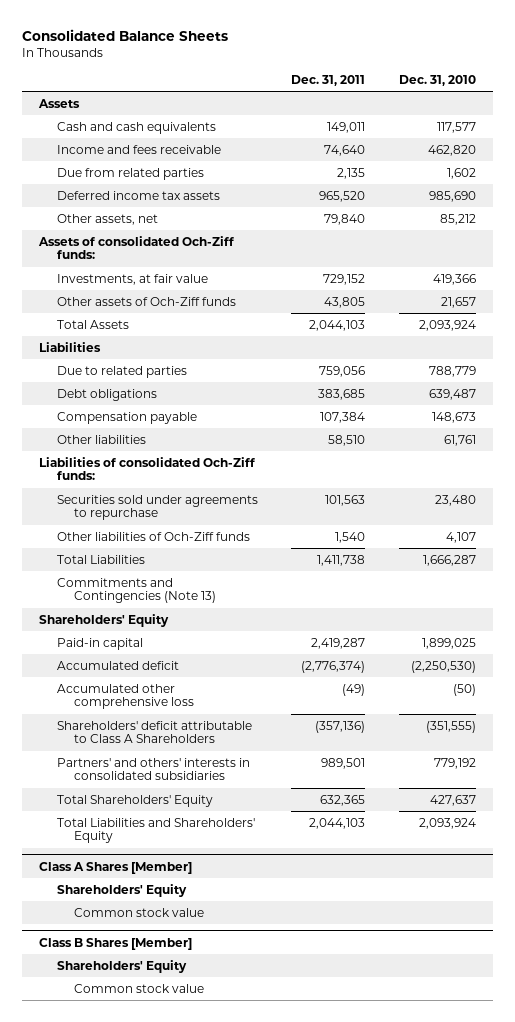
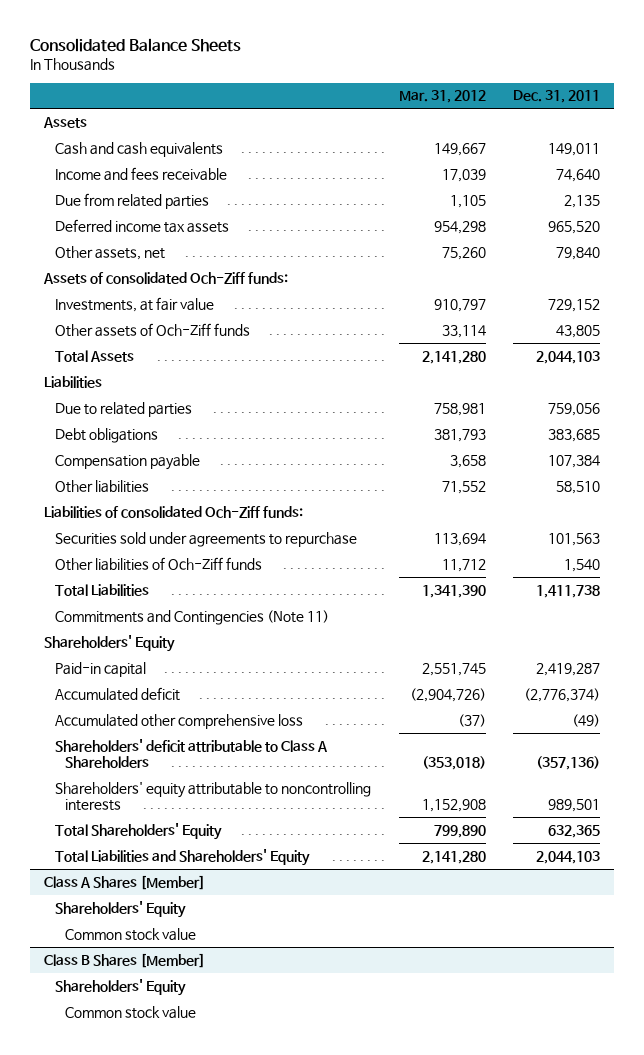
[398,75,476,87] Dec. 31, 2010 -> none
none -> [398,90,486,104] Mar. 31, 2012
[56,577,217,604] Commitments and Contingencies (Note 13) -> [54,609,329,625] Commitments and Contingencies (Note 11)
[56,757,250,781] Partners' and others' interests in consolidated subsidiaries -> [54,781,371,811] Shareholders' equity attributable to noncontrolling interests

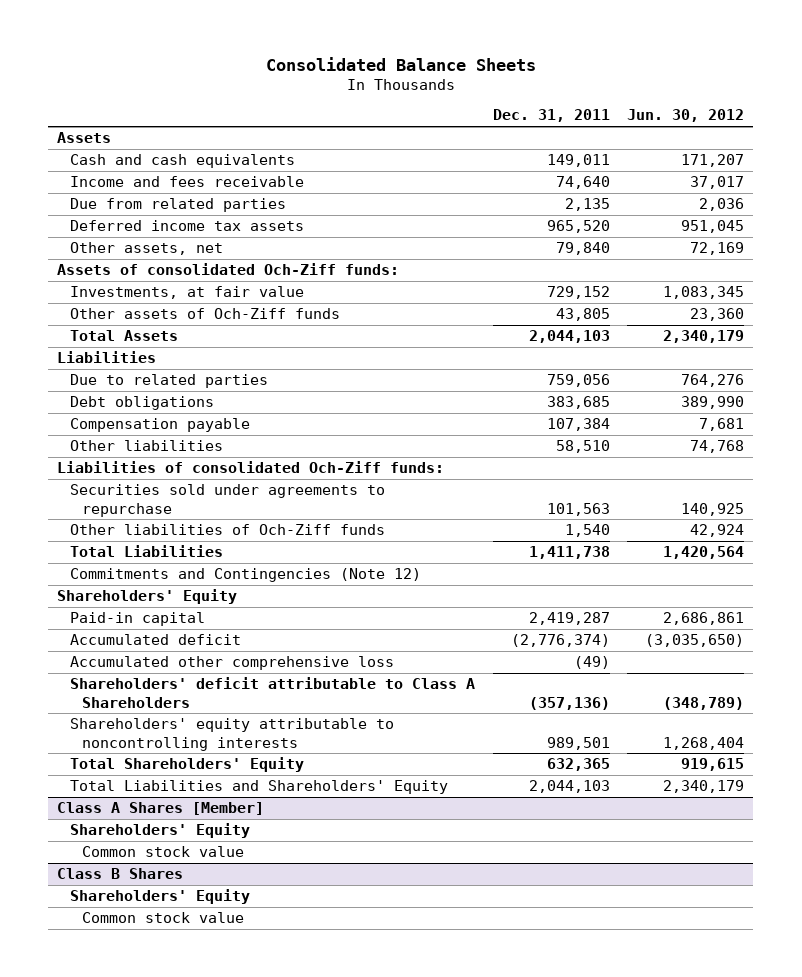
[398,90,486,104] Mar. 31, 2012 -> none
none -> [627,109,745,123] Jun. 30, 2012
[54,609,329,625] Commitments and Contingencies (Note 11) -> [69,568,421,583] Commitments and Contingencies (Note 12)
[44,952,206,968] Class B Shares [Member] -> [57,868,184,880] Class B Shares

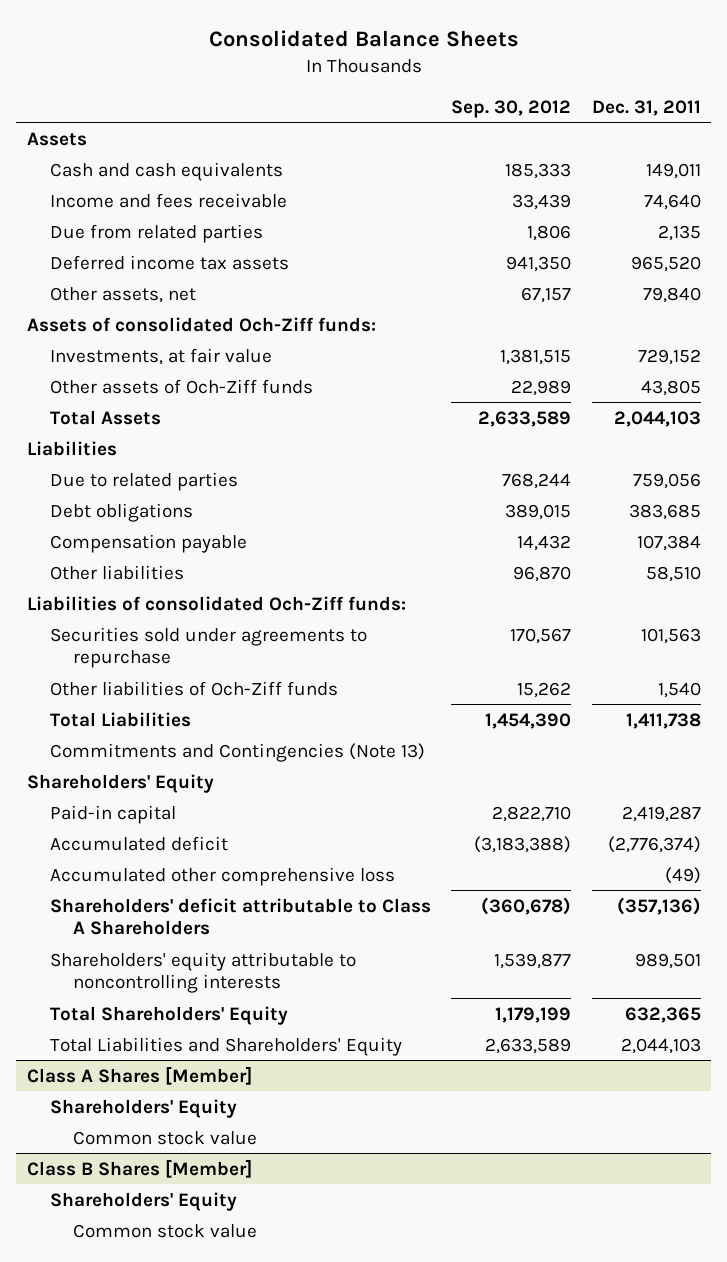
[627,109,745,123] Jun. 30, 2012 -> none
none -> [451,99,572,118] Sep. 30, 2012
[69,568,421,583] Commitments and Contingencies (Note 12) -> [49,742,425,762] Commitments and Contingencies (Note 13)
[57,868,184,880] Class B Shares -> [26,1158,252,1178] Class B Shares [Member]

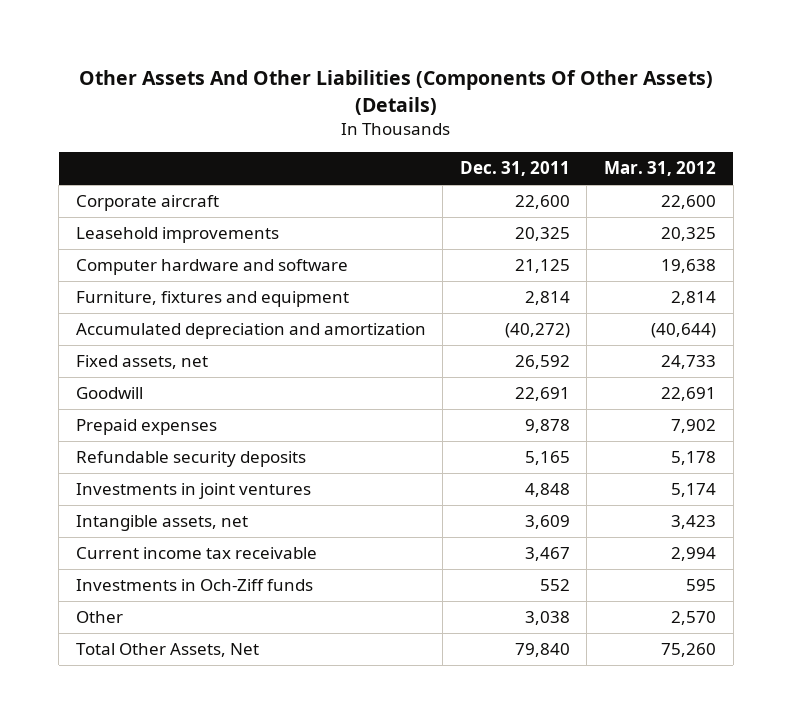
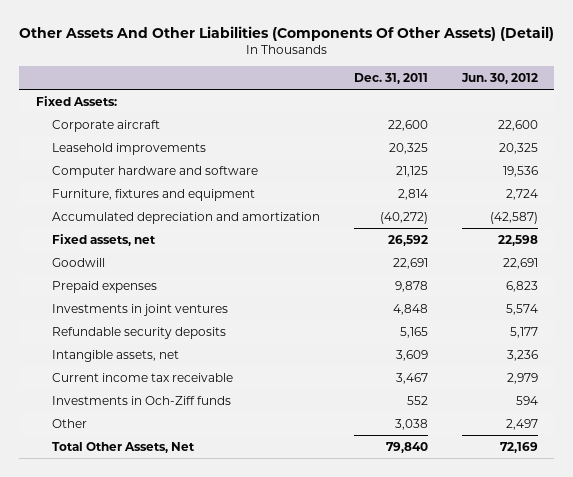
[78,70,713,115] Other Assets And Other Liabilities (Components Of Other Assets) (Details) -> [18,25,554,41] Other Assets And Other Liabilities (Components Of Other Assets) (Detail)
[604,161,717,177] Mar. 31, 2012 -> none
none -> [460,72,538,84] Jun. 30, 2012
none -> [35,95,117,106] Fixed Assets:
[75,451,306,468] Refundable security deposits -> [51,326,226,339] Refundable security deposits

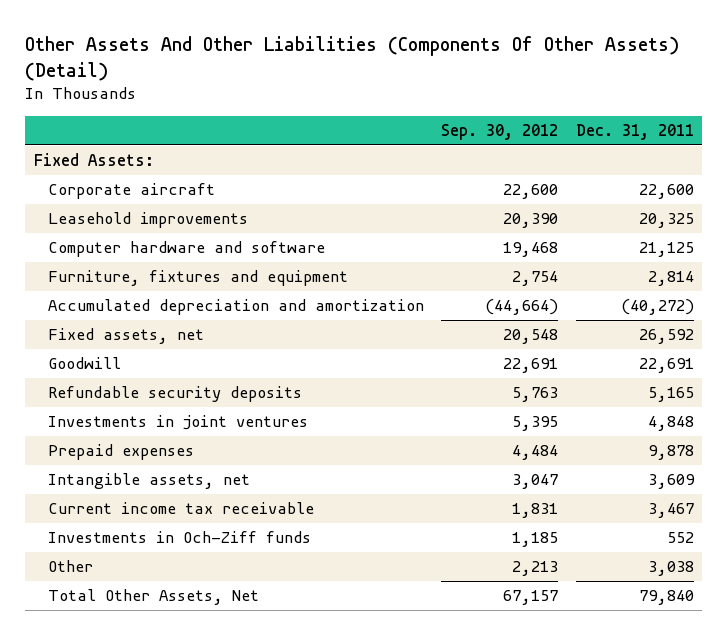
[460,72,538,84] Jun. 30, 2012 -> none
none -> [441,124,559,141] Sep. 30, 2012
[51,303,228,316] Investments in joint ventures -> [47,415,308,431] Investments in joint ventures
[51,280,157,293] Prepaid expenses -> [47,444,194,461] Prepaid expenses

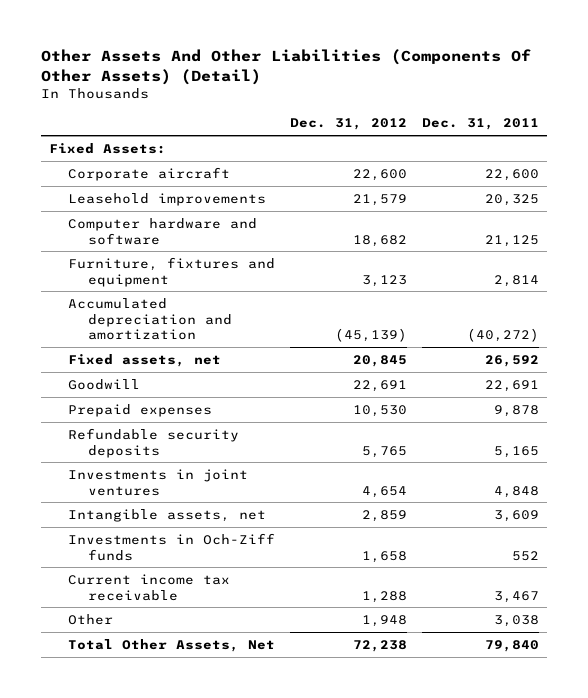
[441,124,559,141] Sep. 30, 2012 -> none
none -> [290,118,408,131] Dec. 31, 2012
[47,444,194,461] Prepaid expenses -> [68,403,213,417] Prepaid expenses
[47,502,314,515] Current income tax receivable -> [68,573,231,601] Current income tax receivable

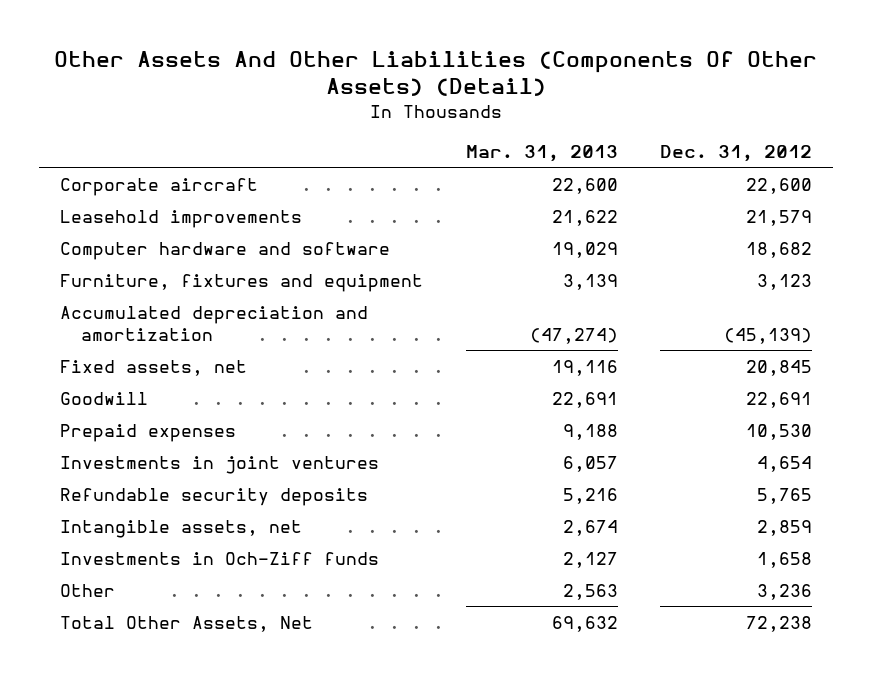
[422,118,540,131] Dec. 31, 2011 -> none
none -> [465,145,618,163] Mar. 31, 2013
[48,142,166,154] Fixed Assets: -> none
[68,427,240,458] Refundable security deposits -> [60,487,369,506] Refundable security deposits
[68,573,231,601] Current income tax receivable -> none
[362,614,408,627] 1,948 -> [757,583,813,600] 3,236

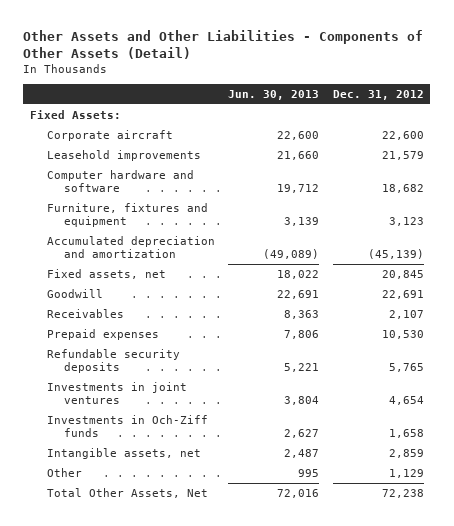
[54,50,818,97] Other Assets And Other Liabilities (Components Of Other Assets) (Detail) -> [23,29,424,59] Other Assets and Other Liabilities - Components of Other Assets (Detail)
[465,145,618,163] Mar. 31, 2013 -> none
none -> [228,89,320,100] Jun. 30, 2013
none -> [29,110,121,120] Fixed Assets:
none -> [47,309,125,319] Receivables
[60,455,380,474] Investments in joint ventures -> [47,382,188,405] Investments in joint ventures
[60,519,303,538] Intangible assets, net -> [47,448,202,460] Intangible assets, net
[757,583,813,600] 3,236 -> [388,469,424,479] 1,129

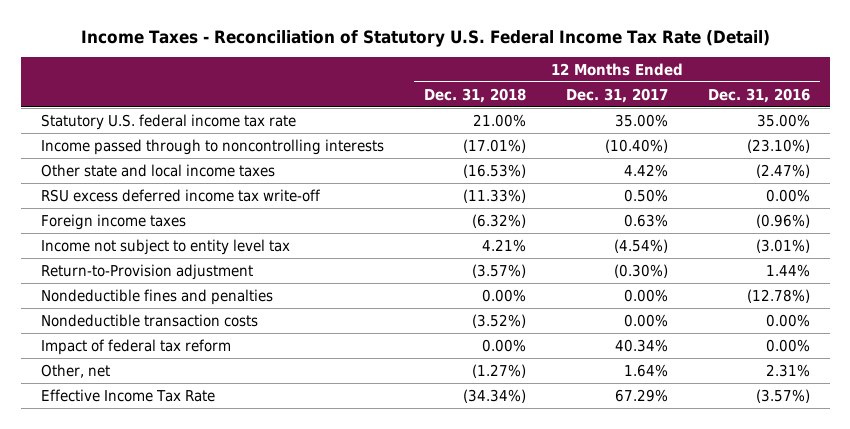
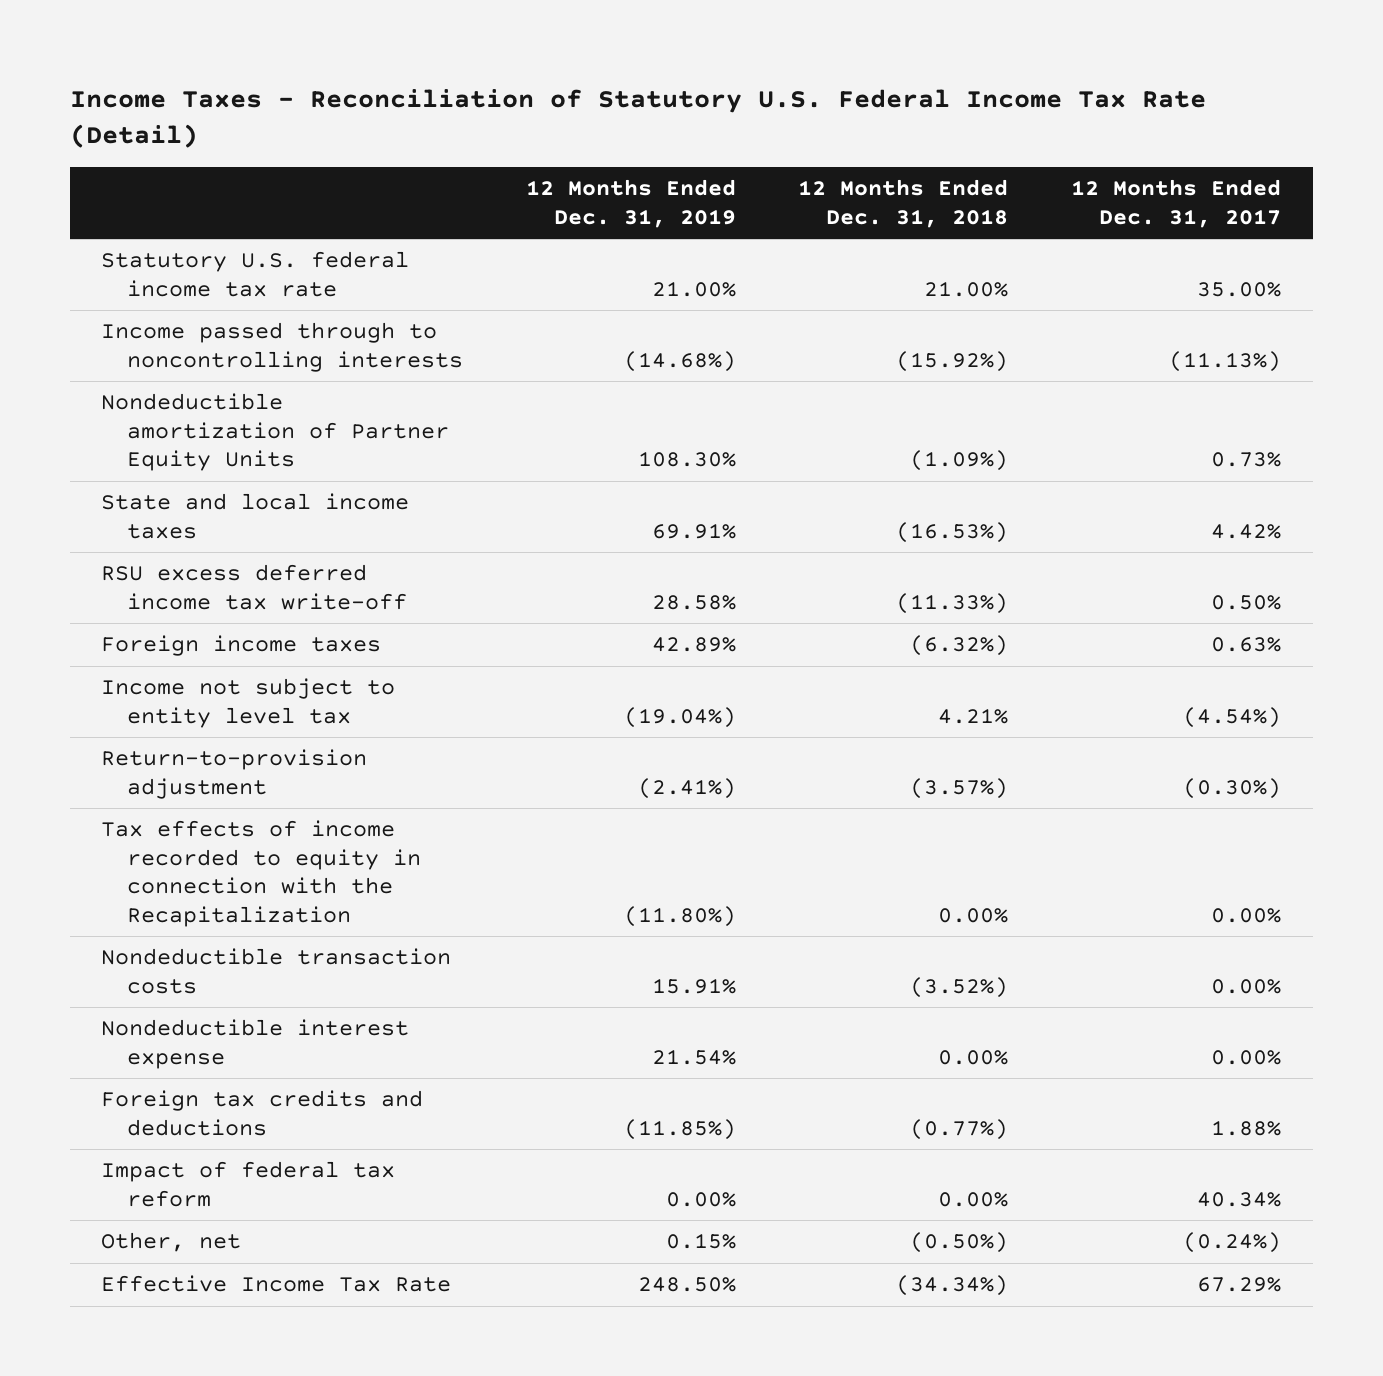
[707,87,810,103] Dec. 31, 2016 -> none
none -> [525,179,736,228] 12 Months Ended Dec. 31, 2019
[462,138,526,153] (17.01%) -> [896,350,1009,372] (15.92%)
[604,138,668,153] (10.40%) -> [1169,350,1282,372] (11.13%)
none -> [101,393,449,472] Nondeductible amortization of Partner Equity Units
[40,163,275,177] Other state and local income taxes -> [101,493,410,539] State and local income taxes
[40,288,273,305] Nondeductible fines and penalties -> none
[40,263,253,280] Return-to-Provision adjustment -> [101,749,368,799] Return-to-provision adjustment
none -> [101,820,421,927] Tax effects of income recorded to equity in connection with the Recapitalization
none -> [101,1019,410,1069] Nondeductible interest expense
none -> [101,1090,424,1136] Foreign tax credits and deductions
[471,363,526,378] (1.27%) -> [910,1232,1009,1254] (0.50%)
[623,363,668,377] 1.64% -> [1183,1232,1282,1254] (0.24%)

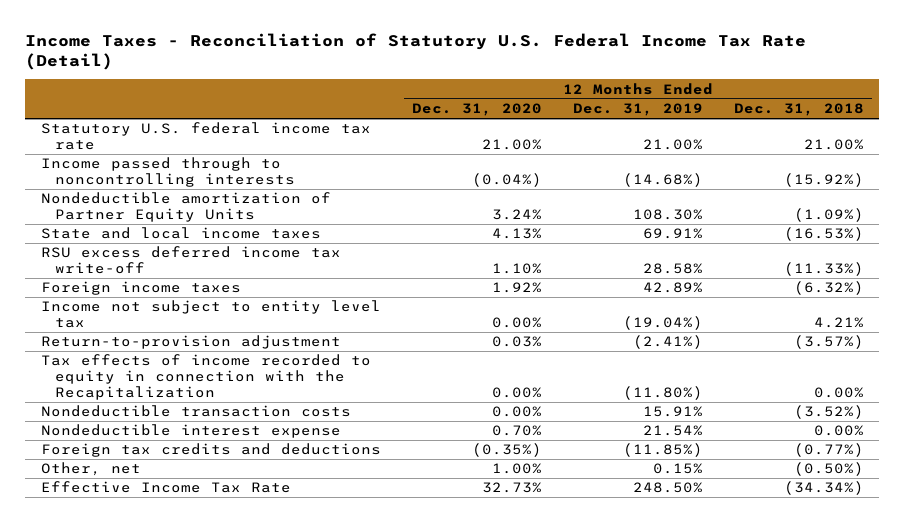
[1071,179,1282,228] 12 Months Ended Dec. 31, 2017 -> none
none -> [411,103,542,117] Dec. 31, 2020
[101,1161,396,1207] Impact of federal tax reform -> none

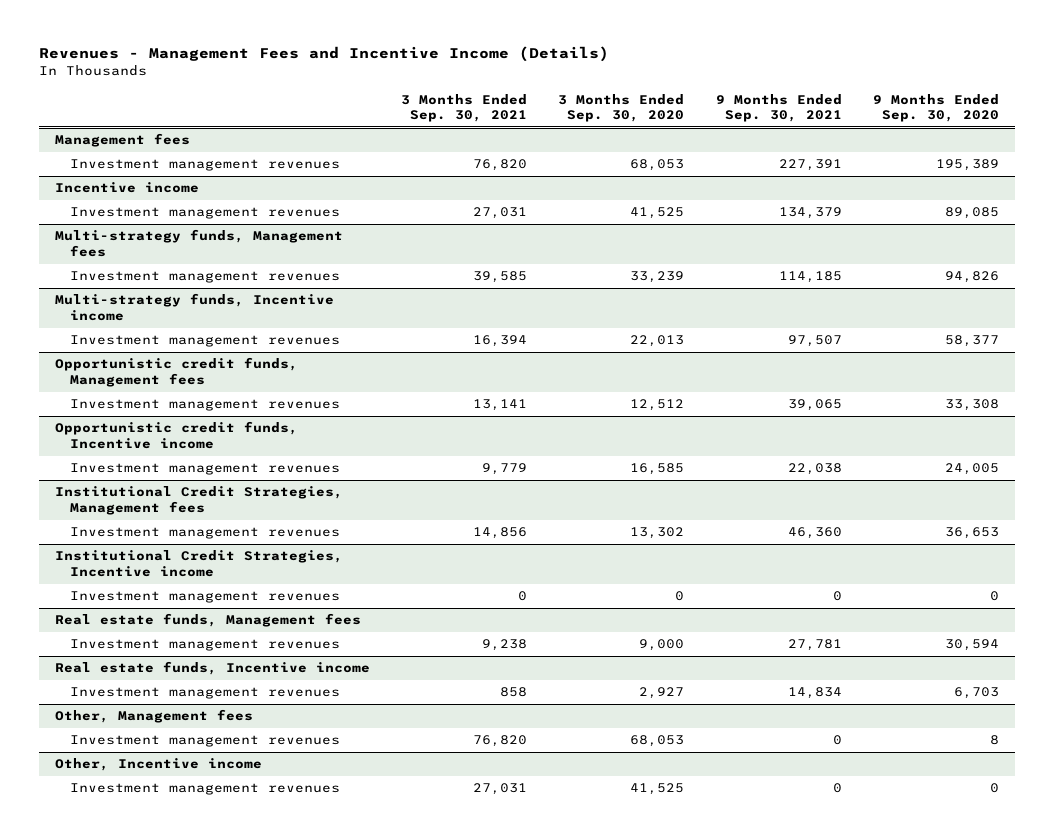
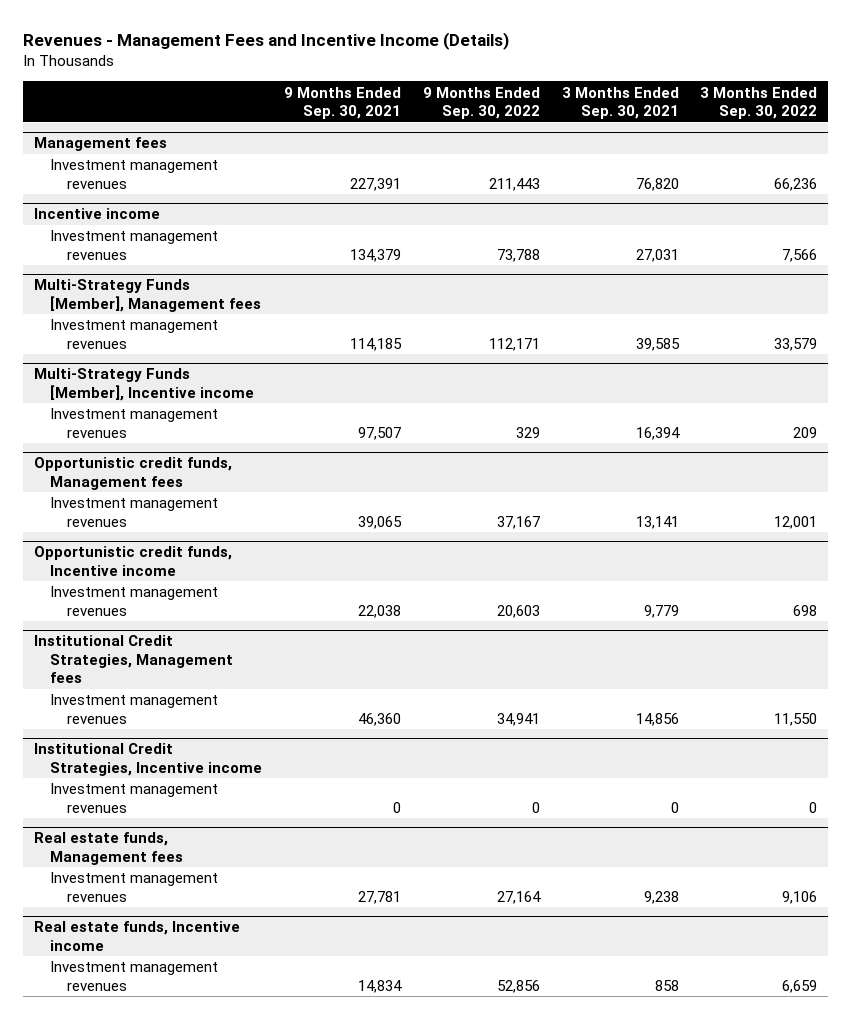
[558,93,685,123] 3 Months Ended Sep. 30, 2020 -> none
[873,93,1000,123] 9 Months Ended Sep. 30, 2020 -> none
none -> [422,86,540,119] 9 Months Ended Sep. 30, 2022
none -> [700,86,818,119] 3 Months Ended Sep. 30, 2022
[54,229,343,257] Multi-strategy funds, Management fees -> [34,279,262,312] Multi-Strategy Funds [Member], Management fees
[54,293,334,321] Multi-strategy funds, Incentive income -> [34,368,255,401] Multi-Strategy Funds [Member], Incentive income
[54,709,253,724] Other, Management fees -> none
[70,735,341,748] Investment management revenues -> none
[54,758,262,772] Other, Incentive income -> none
[70,783,341,796] Investment management revenues -> none

